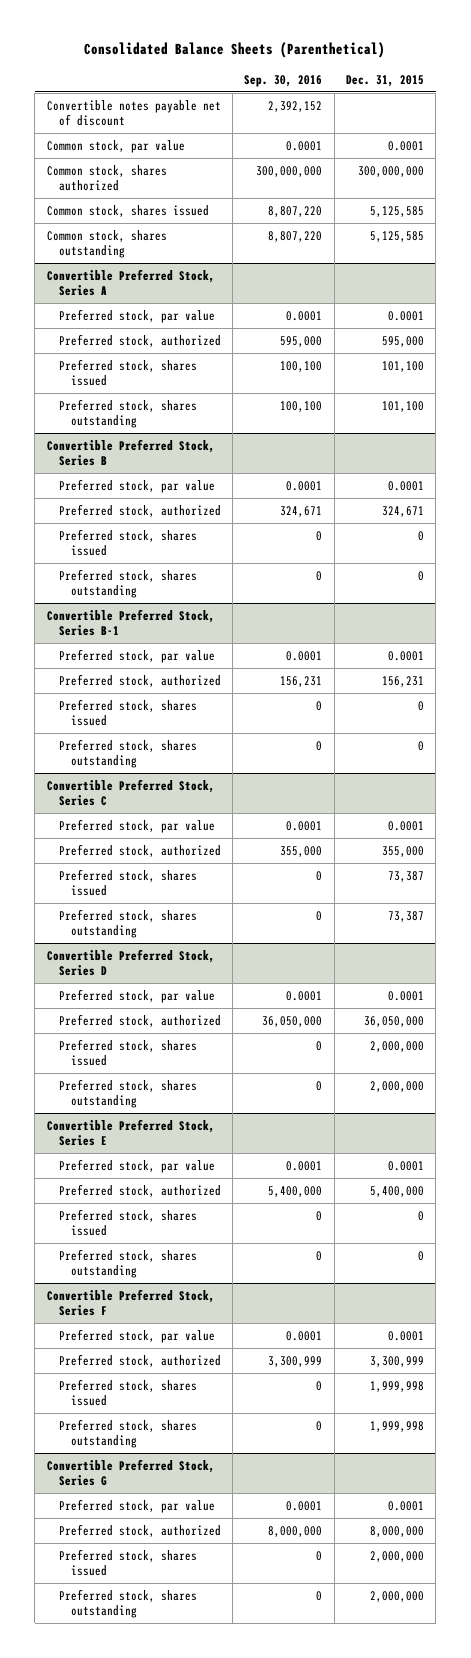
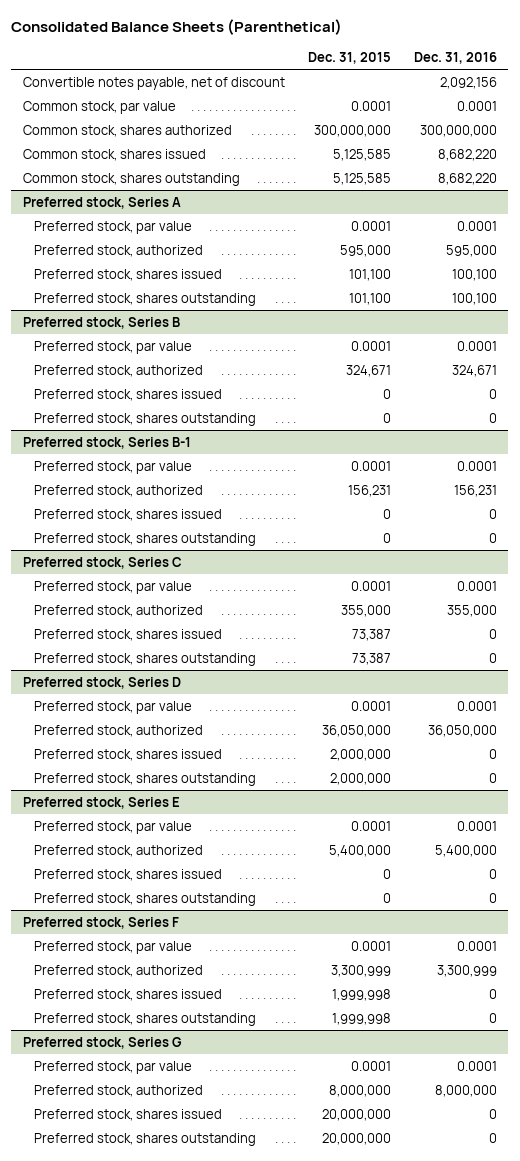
[244,74,323,87] Sep. 30, 2016 -> none
none -> [413,51,497,64] Dec. 31, 2016
[46,99,221,127] Convertible notes payable net of discount -> [22,76,285,90] Convertible notes payable, net of discount
[46,268,215,297] Convertible Preferred Stock, Series A -> [22,196,181,209] Preferred stock, Series A
[46,438,215,467] Convertible Preferred Stock, Series B -> [22,316,180,329] Preferred stock, Series B
[46,608,215,637] Convertible Preferred Stock, Series B-1 -> [22,436,191,449] Preferred stock, Series B-1
[46,778,215,807] Convertible Preferred Stock, Series C -> [22,556,182,569] Preferred stock, Series C
[46,948,215,977] Convertible Preferred Stock, Series D -> [22,676,181,689] Preferred stock, Series D
[46,1118,215,1147] Convertible Preferred Stock, Series E -> [22,796,180,809] Preferred stock, Series E
[46,1288,215,1317] Convertible Preferred Stock, Series F -> [22,916,179,929] Preferred stock, Series F
[46,1458,215,1487] Convertible Preferred Stock, Series G -> [22,1036,182,1049] Preferred stock, Series G
[369,1550,424,1562] 2,000,000 -> [321,1108,391,1121] 20,000,000
[369,1590,424,1602] 2,000,000 -> [321,1132,391,1145] 20,000,000

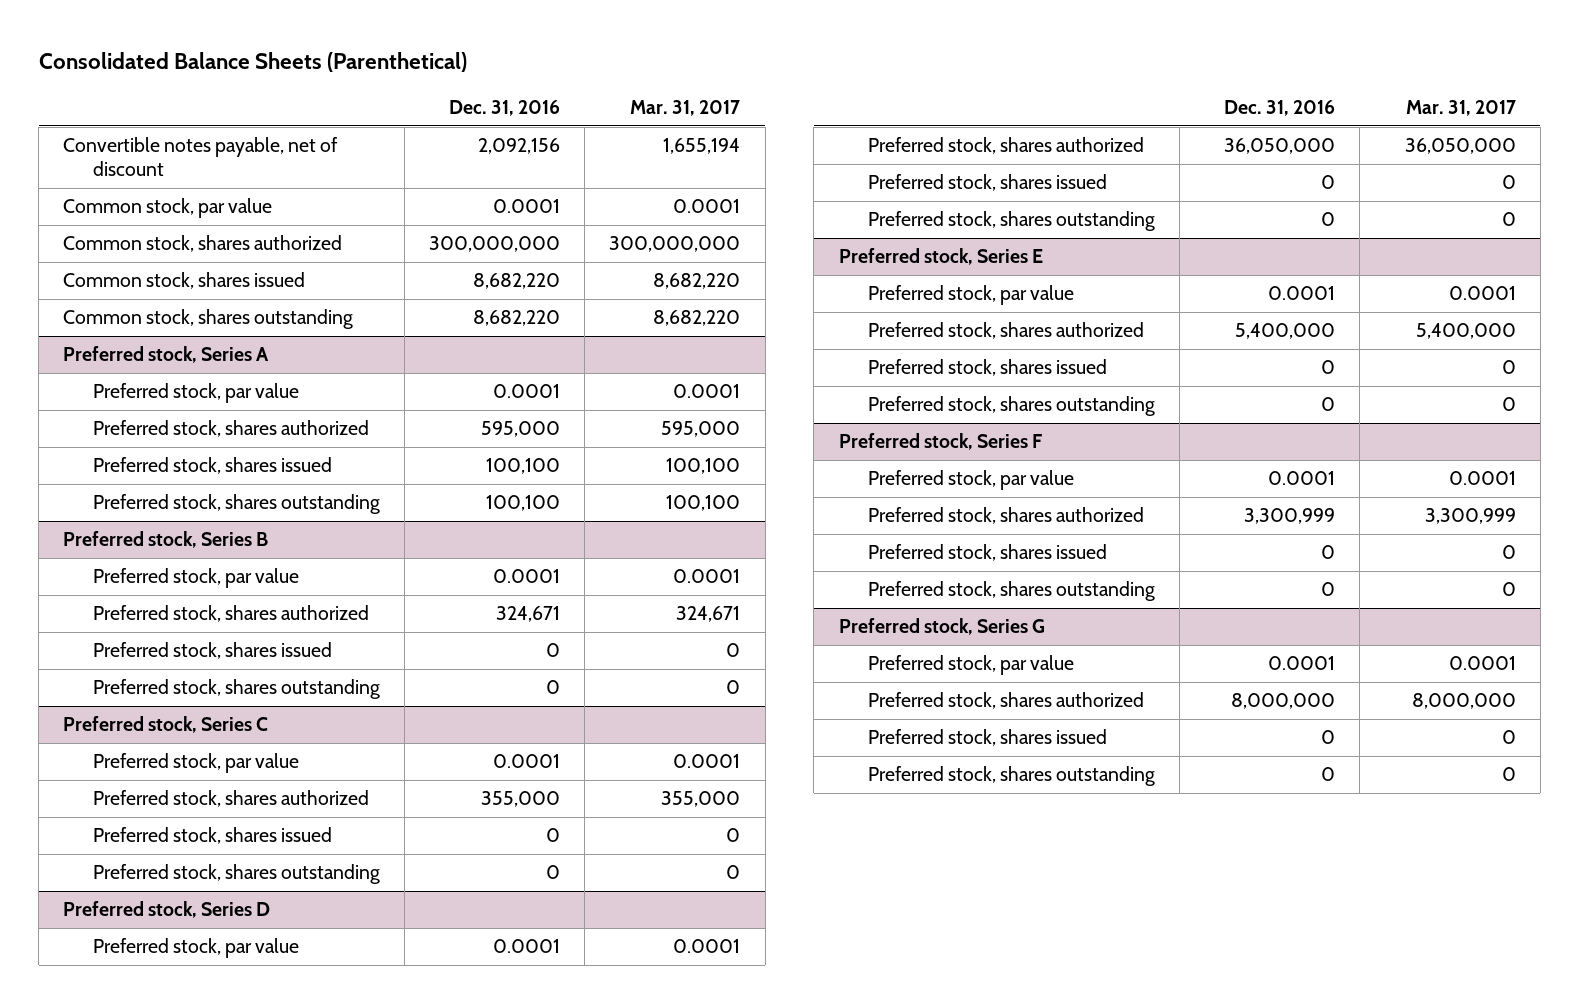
[307,51,391,64] Dec. 31, 2015 -> none
none -> [630,99,741,116] Mar. 31, 2017
[34,244,204,257] Preferred stock, authorized -> [92,420,369,438] Preferred stock, shares authorized
[34,388,223,401] Preferred stock, shares issued -> none
[34,412,257,426] Preferred stock, shares outstanding -> none
[22,436,191,449] Preferred stock, Series B-1 -> none
[34,460,193,474] Preferred stock, par value -> none
[34,484,204,497] Preferred stock, authorized -> none
[34,364,204,377] Preferred stock, authorized -> [92,605,369,623] Preferred stock, shares authorized
[34,604,204,617] Preferred stock, authorized -> [92,790,369,808] Preferred stock, shares authorized
[34,724,204,737] Preferred stock, authorized -> [867,137,1144,155] Preferred stock, shares authorized
[34,844,204,857] Preferred stock, authorized -> [867,322,1144,340] Preferred stock, shares authorized
[34,964,204,977] Preferred stock, authorized -> [867,507,1144,525] Preferred stock, shares authorized
[34,1084,204,1097] Preferred stock, authorized -> [867,692,1144,710] Preferred stock, shares authorized

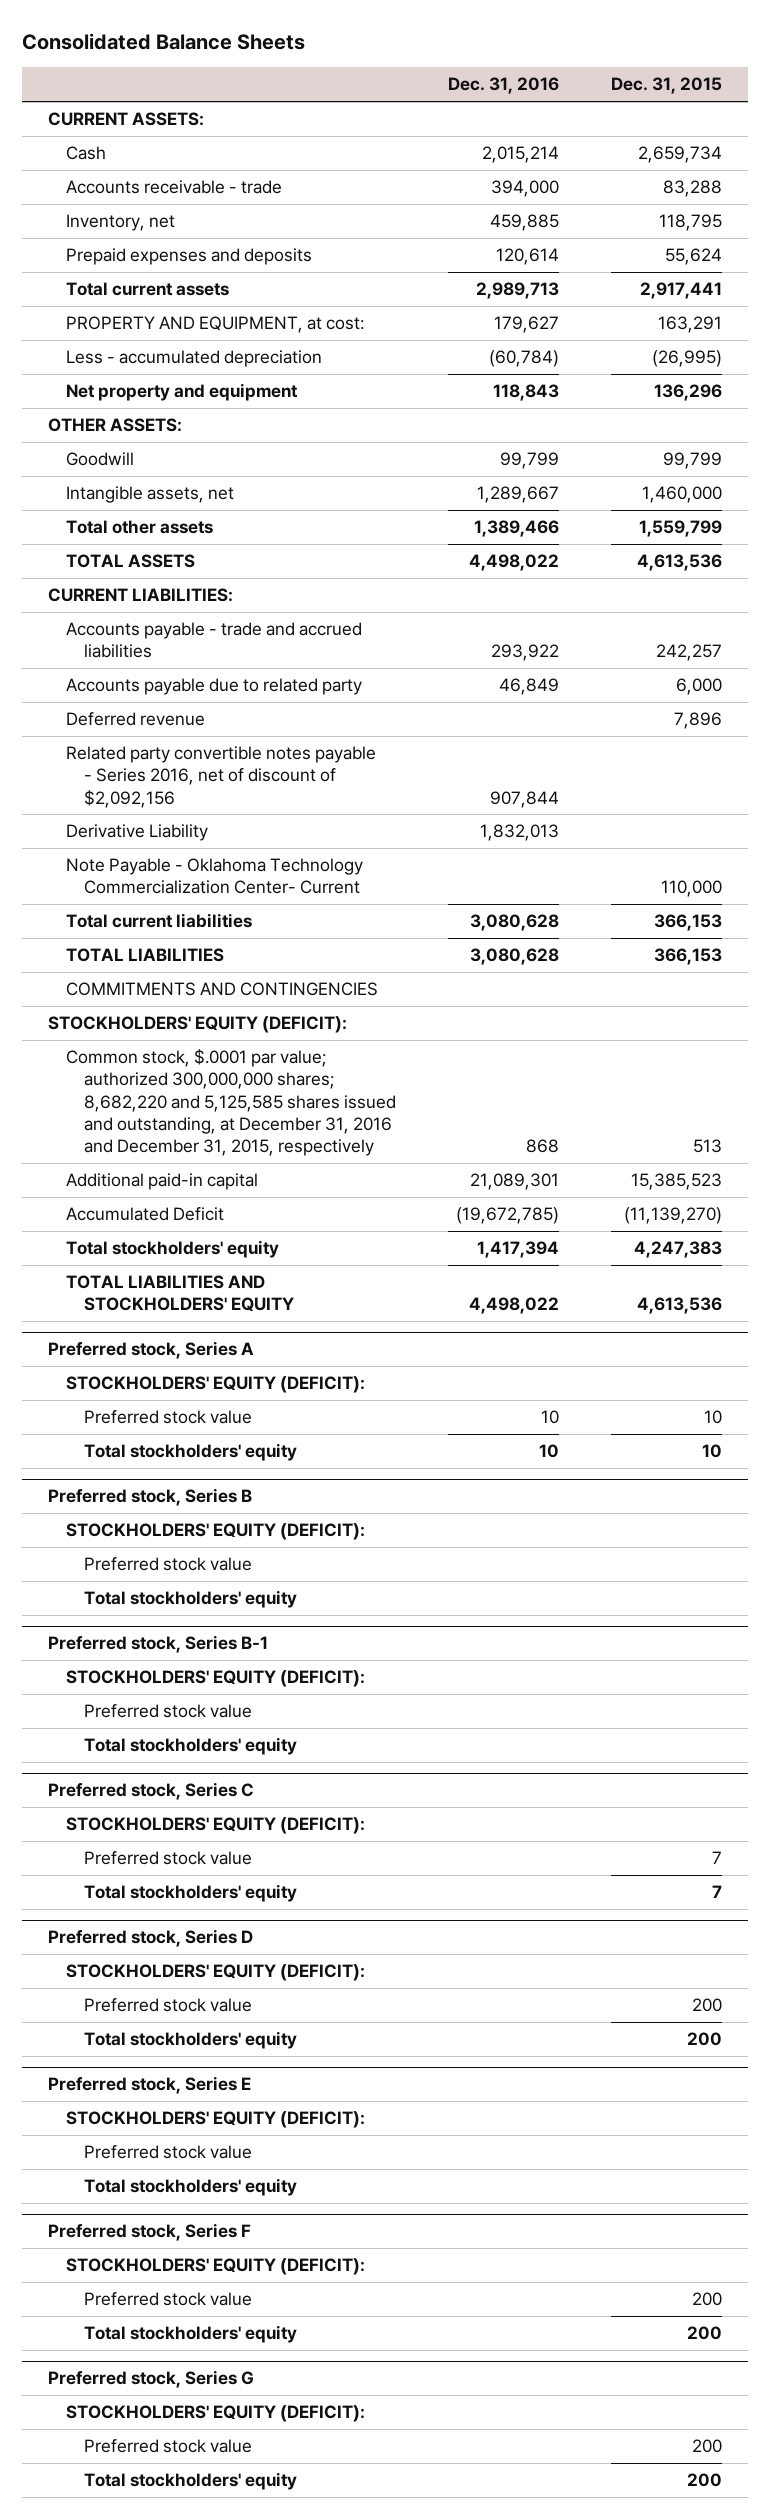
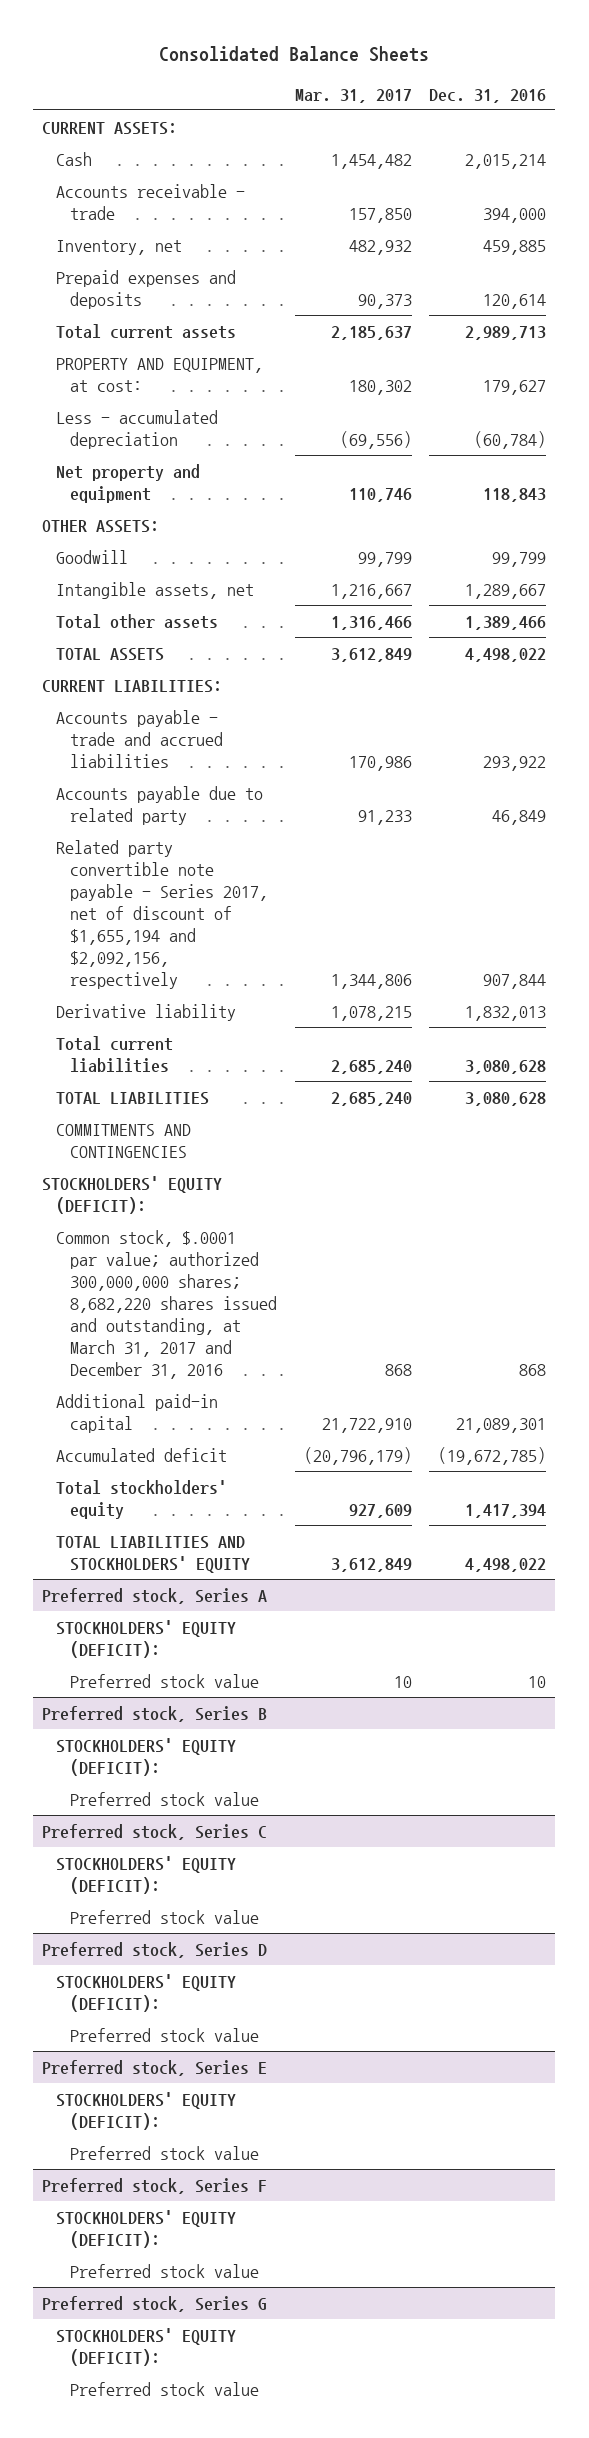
[611,77,723,95] Dec. 31, 2015 -> none
none -> [294,88,412,103] Mar. 31, 2017
[66,712,206,727] Deferred revenue -> none
[66,858,364,895] Note Payable - Oklahoma Technology Commercialization Center- Current -> none
[66,746,377,808] Related party convertible notes payable - Series 2016, net of discount of $2,092,156 -> [55,839,268,989] Related party convertible note payable - Series 2017, net of discount of $1,655,194 and $2,092,156, respectively
[66,824,209,842] Derivative Liability -> [55,1003,236,1021] Derivative liability
[66,1049,397,1156] Common stock, $.0001 par value; authorized 300,000,000 shares; 8,682,220 and 5,125,585 shares issued and outstanding, at December 31, 2016 and December 31, 2015, respectively -> [55,1229,277,1379] Common stock, $.0001 par value; authorized 300,000,000 shares; 8,682,220 shares issued and outstanding, at March 31, 2017 and December 31, 2016
[66,1207,225,1222] Accumulated Deficit -> [55,1447,227,1462] Accumulated deficit
[84,1443,298,1462] Total stockholders' equity -> none
[84,1590,298,1609] Total stockholders' equity -> none
[47,1635,268,1654] Preferred stock, Series B-1 -> none
[66,1670,366,1688] STOCKHOLDERS' EQUITY (DEFICIT): -> none
[84,1704,253,1719] Preferred stock value -> none
[84,1737,298,1756] Total stockholders' equity -> none
[84,1884,298,1903] Total stockholders' equity -> none
[84,2031,298,2050] Total stockholders' equity -> none
[84,2178,298,2197] Total stockholders' equity -> none
[84,2325,298,2344] Total stockholders' equity -> none
[84,2472,298,2491] Total stockholders' equity -> none

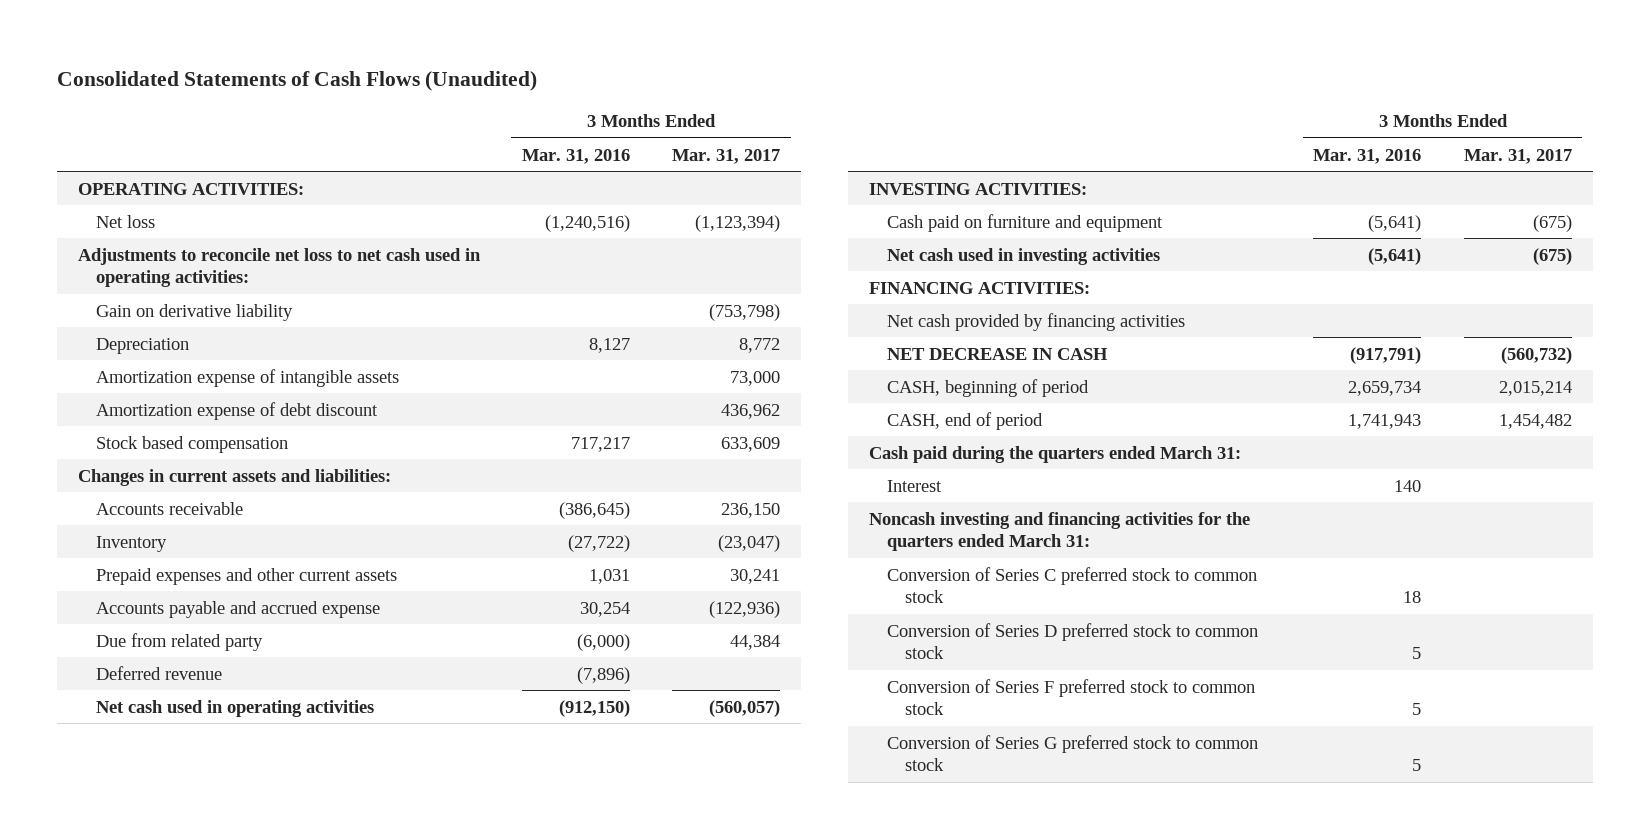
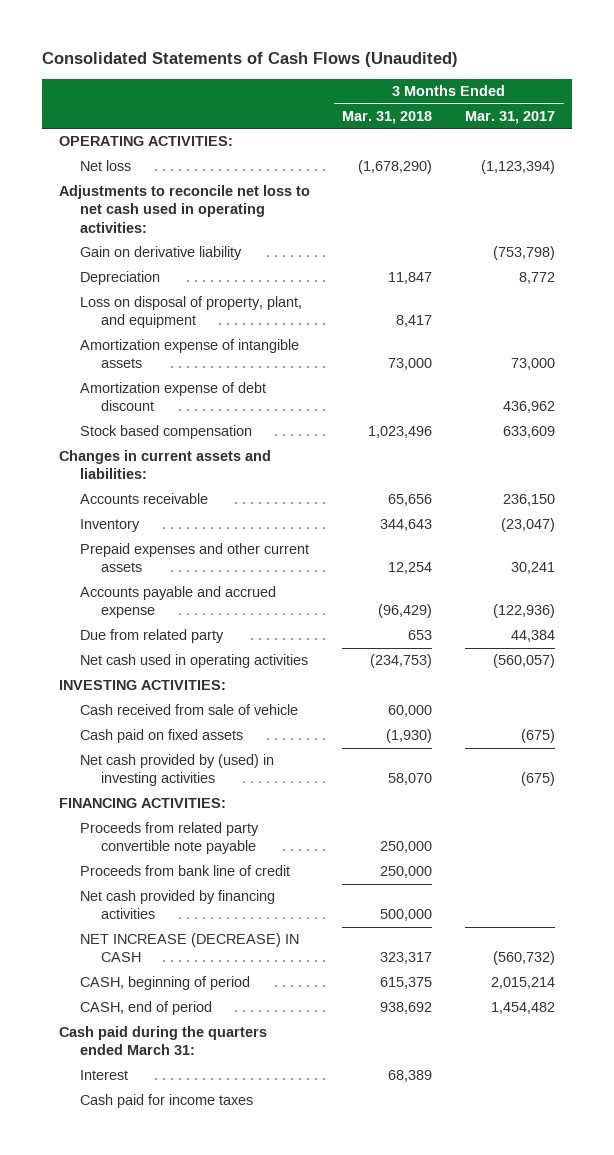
[522,148,631,164] Mar. 31, 2016 -> none
none -> [342,110,433,124] Mar. 31, 2018
none -> [79,296,302,329] Loss on disposal of property, plant, and equipment
[95,665,222,680] Deferred revenue -> none
none -> [79,704,298,716] Cash received from sale of vehicle
[887,213,1164,232] Cash paid on furniture and equipment -> [79,729,243,744] Cash paid on fixed assets
[887,247,1161,265] Net cash used in investing activities -> [79,754,274,787] Net cash provided by (used) in investing activities
none -> [79,822,259,855] Proceeds from related party convertible note payable
none -> [79,865,290,877] Proceeds from bank line of credit
[887,347,1109,360] NET DECREASE IN CASH -> [79,933,299,963] NET INCREASE (DECREASE) IN CASH
[869,511,1251,552] Noncash investing and financing activities for the quarters ended March 31: -> none
[887,566,1258,604] Conversion of Series C preferred stock to common stock -> none
[887,622,1259,660] Conversion of Series D preferred stock to common stock -> none
[887,678,1256,716] Conversion of Series F preferred stock to common stock -> none
[887,734,1259,772] Conversion of Series G preferred stock to common stock -> none
none -> [79,1094,253,1109] Cash paid for income taxes

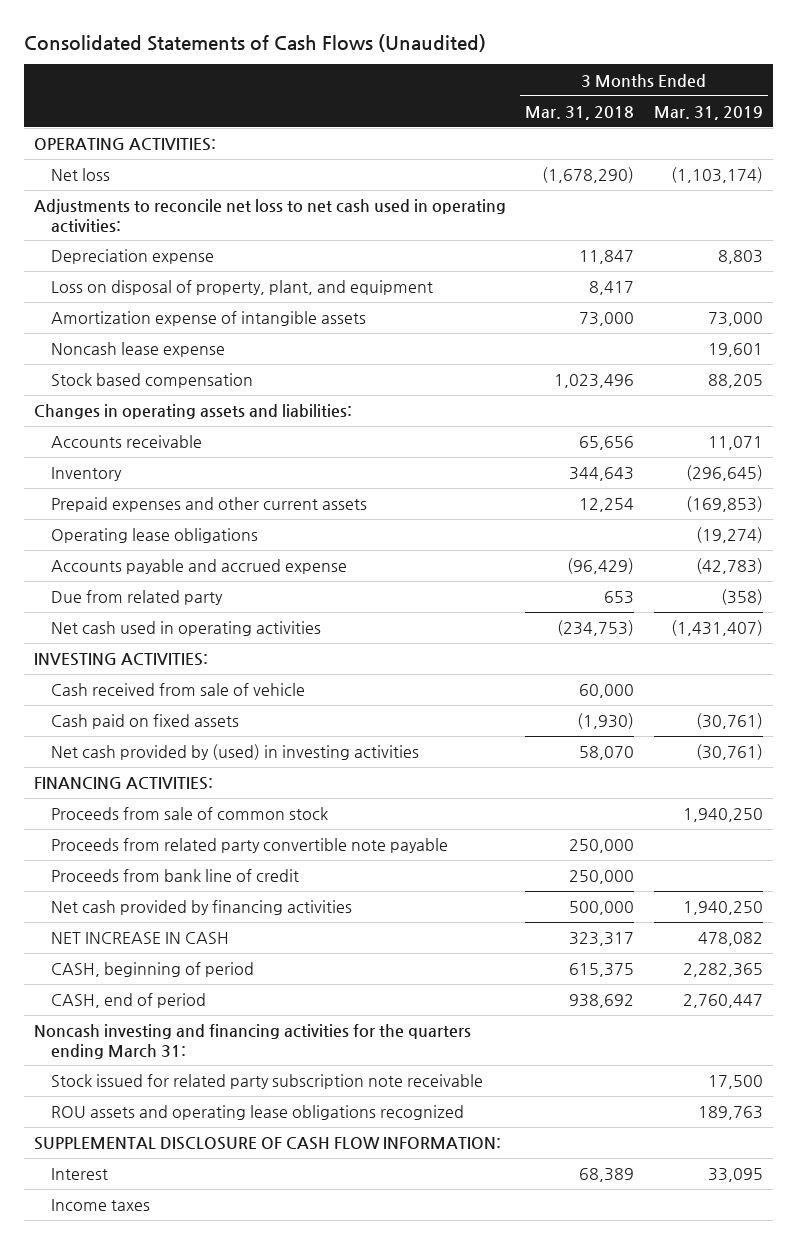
[465,110,556,124] Mar. 31, 2017 -> none
none -> [653,105,763,120] Mar. 31, 2019
[79,246,242,261] Gain on derivative liability -> none
[79,271,160,286] Depreciation -> [50,249,214,265] Depreciation expense
[79,382,266,412] Amortization expense of debt discount -> none
none -> [50,342,225,358] Noncash lease expense
[58,450,271,480] Changes in current assets and liabilities: -> [33,404,352,420] Changes in operating assets and liabilities:
none -> [50,528,258,544] Operating lease obligations
none -> [50,807,328,821] Proceeds from sale of common stock
[79,933,299,963] NET INCREASE (DECREASE) IN CASH -> [50,932,229,945] NET INCREASE IN CASH
[58,1026,267,1056] Cash paid during the quarters ended March 31: -> none
none -> [33,1024,471,1059] Noncash investing and financing activities for the quarters ending March 31:
none -> [50,1074,483,1090] Stock issued for related party subscription note receivable
none -> [50,1105,464,1121] ROU assets and operating lease obligations recognized
none -> [33,1137,501,1151] SUPPLEMENTAL DISCLOSURE OF CASH FLOW INFORMATION:
[79,1094,253,1109] Cash paid for income taxes -> [50,1199,150,1212] Income taxes

